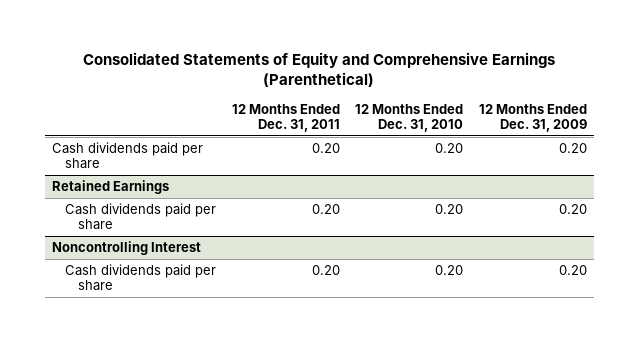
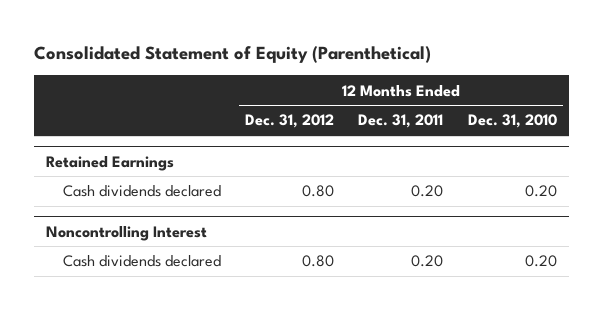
[83,51,556,87] Consolidated Statements of Equity and Comprehensive Earnings (Parenthetical) -> [34,46,432,64] Consolidated Statement of Equity (Parenthetical)
[478,103,587,133] 12 Months Ended Dec. 31, 2009 -> none
none -> [244,114,334,129] Dec. 31, 2012
[52,142,204,170] Cash dividends paid per share -> none
[65,203,217,231] Cash dividends paid per share -> [62,185,221,198] Cash dividends declared
[65,264,217,292] Cash dividends paid per share -> [62,255,221,268] Cash dividends declared

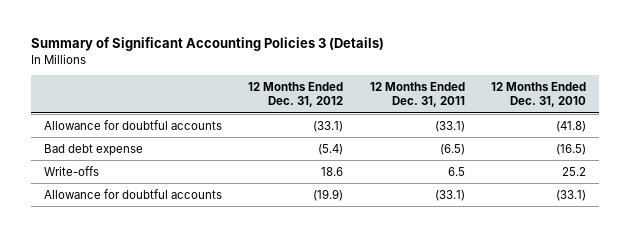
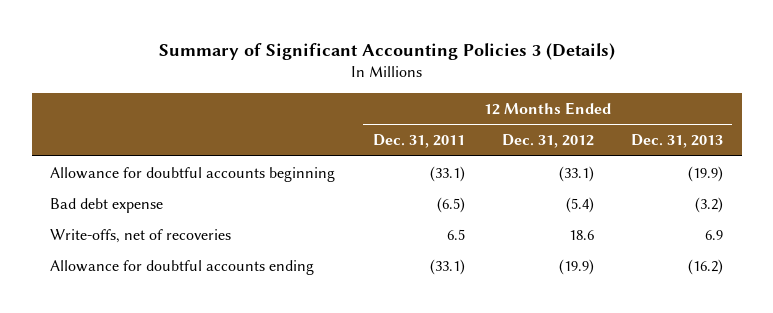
[491,82,587,108] 12 Months Ended Dec. 31, 2010 -> none
none -> [631,134,724,149] Dec. 31, 2013
[43,119,222,130] Allowance for doubtful accounts -> [50,166,336,182] Allowance for doubtful accounts beginning
[43,165,99,176] Write-offs -> [50,228,232,243] Write-offs, net of recoveries
[43,188,222,199] Allowance for doubtful accounts -> [50,259,315,275] Allowance for doubtful accounts ending

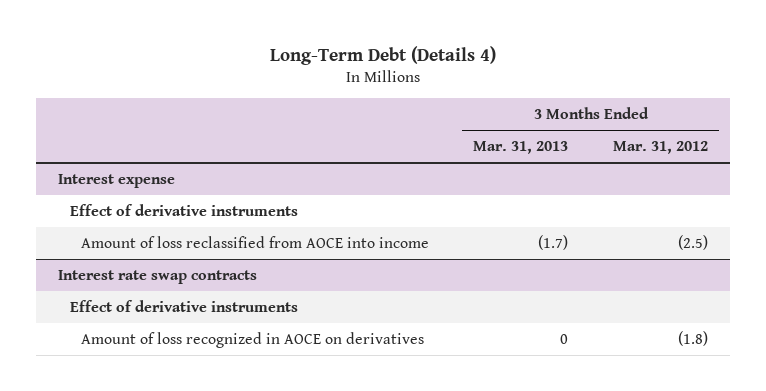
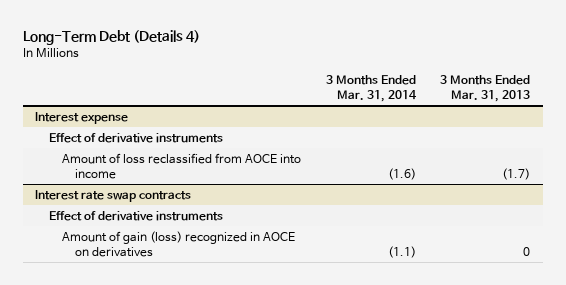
[612,140,708,154] Mar. 31, 2012 -> none
none -> [325,75,417,103] 3 Months Ended Mar. 31, 2014
[81,331,425,348] Amount of loss recognized in AOCE on derivatives -> [61,230,295,257] Amount of gain (loss) recognized in AOCE on derivatives

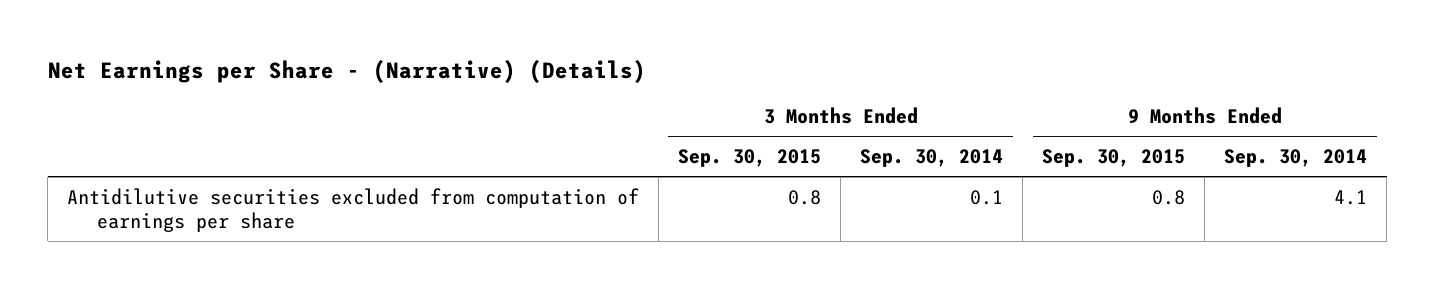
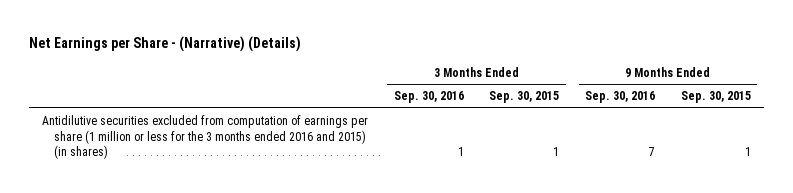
[860,149,1004,168] Sep. 30, 2014 -> none
[1224,149,1368,168] Sep. 30, 2014 -> none
none -> [393,91,464,104] Sep. 30, 2016
none -> [585,91,656,104] Sep. 30, 2016
[67,187,640,233] Antidilutive securities excluded from computation of earnings per share -> [42,115,369,160] Antidilutive securities excluded from computation of earnings per share (1 million or less for the 3 months ended 2016 and 2015) (in shares)
[788,189,822,205] 0.8 -> [553,147,560,157] 1
[1152,189,1186,205] 0.8 -> [744,147,751,157] 1

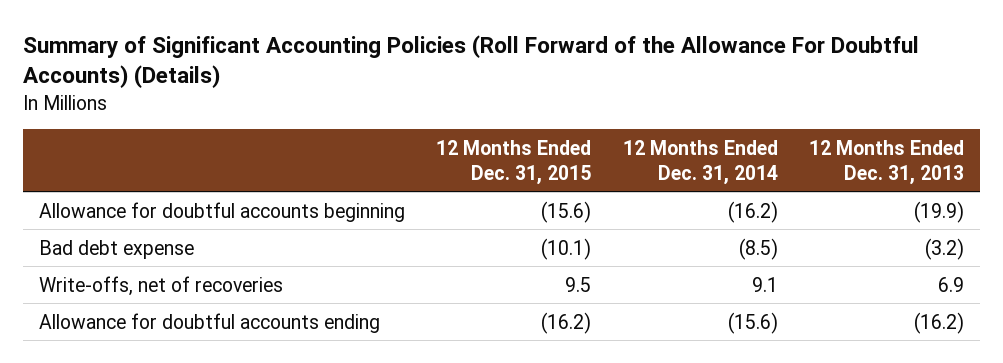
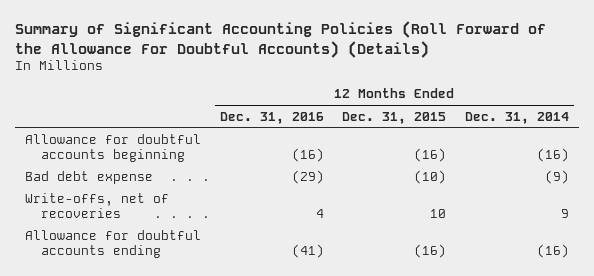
[809,139,965,185] 12 Months Ended Dec. 31, 2013 -> none
none -> [219,111,324,124] Dec. 31, 2016
[541,200,592,223] (15.6) -> [414,147,447,162] (16)
[727,200,778,223] (16.2) -> [537,147,570,162] (16)
[541,237,592,260] (10.1) -> [414,169,447,184] (10)
[738,237,778,260] (8.5) -> [545,169,570,184] (9)
[565,276,592,292] 9.5 -> [430,208,447,218] 10
[751,276,778,292] 9.1 -> [561,208,570,218] 9
[541,311,592,334] (16.2) -> [414,243,447,258] (16)
[727,311,778,334] (15.6) -> [537,243,570,258] (16)

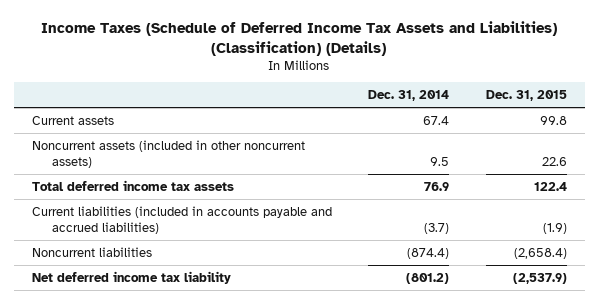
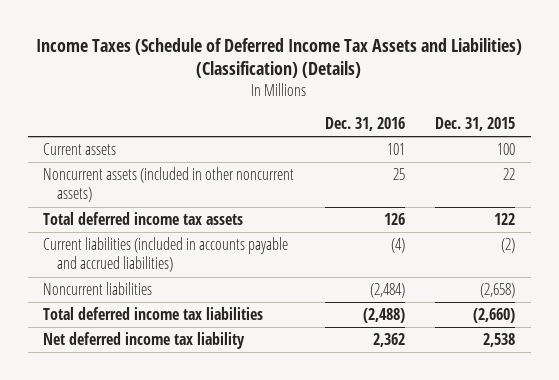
[368,90,450,102] Dec. 31, 2014 -> none
none -> [324,117,405,132] Dec. 31, 2016
[539,115,567,125] 99.8 -> [497,143,516,156] 100
[541,156,567,166] 22.6 -> [503,168,516,181] 22
[533,181,567,191] 122.4 -> [494,213,516,226] 122
[542,222,567,234] (1.9) -> [501,238,516,254] (2)
[513,247,567,259] (2,658.4) -> [480,283,516,299] (2,658)
none -> [43,307,264,321] Total deferred income tax liabilities
[512,272,567,284] (2,537.9) -> [483,333,516,348] 2,538

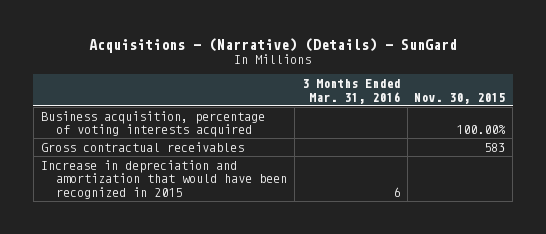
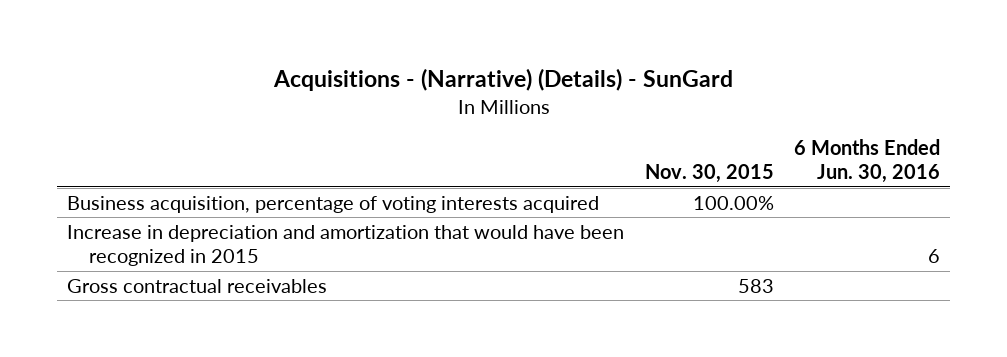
[301,79,400,104] 3 Months Ended Mar. 31, 2016 -> none
none -> [793,138,940,183] 6 Months Ended Jun. 30, 2016
[40,141,244,152] Gross contractual receivables -> [67,278,328,293] Gross contractual receivables

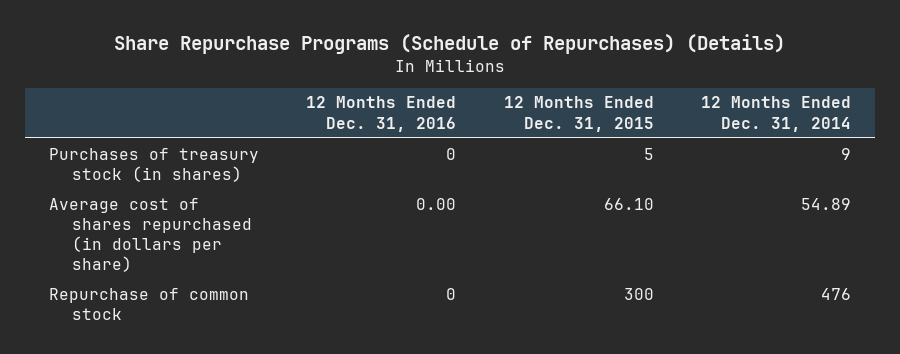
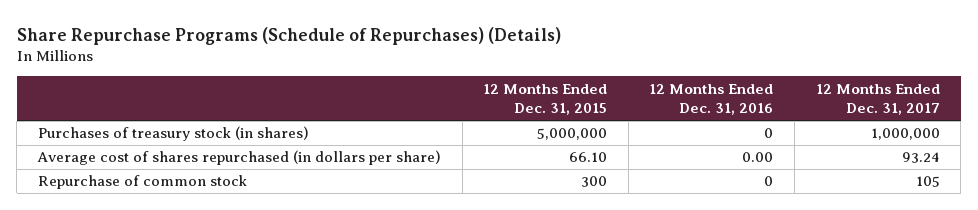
[701,96,852,132] 12 Months Ended Dec. 31, 2014 -> none
none -> [815,83,940,116] 12 Months Ended Dec. 31, 2017
[643,147,654,160] 5 -> [537,128,608,141] 5,000,000

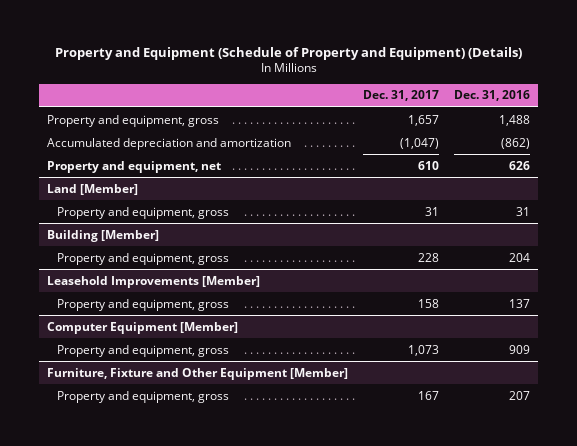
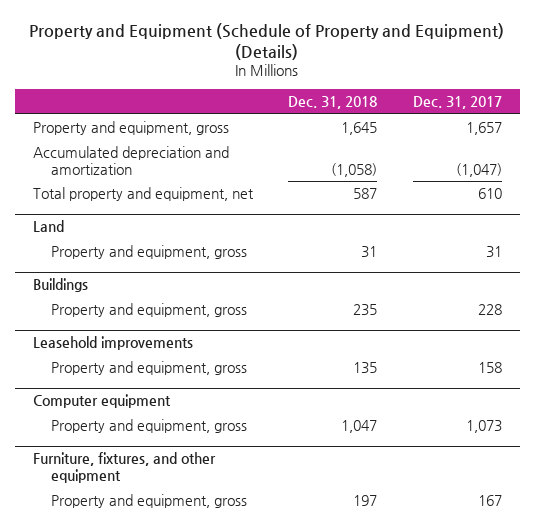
[454,90,531,102] Dec. 31, 2016 -> none
none -> [288,96,378,110] Dec. 31, 2018
[46,160,221,173] Property and equipment, net -> [32,187,254,202] Total property and equipment, net
[46,183,138,195] Land [Member] -> [32,220,64,233] Land
[46,229,159,242] Building [Member] -> [32,278,88,293] Buildings
[46,275,260,288] Leasehold Improvements [Member] -> [32,336,193,351] Leasehold improvements
[46,321,238,334] Computer Equipment [Member] -> [32,394,171,409] Computer equipment
[46,367,348,380] Furniture, Fixture and Other Equipment [Member] -> [32,452,216,484] Furniture, fixtures, and other equipment

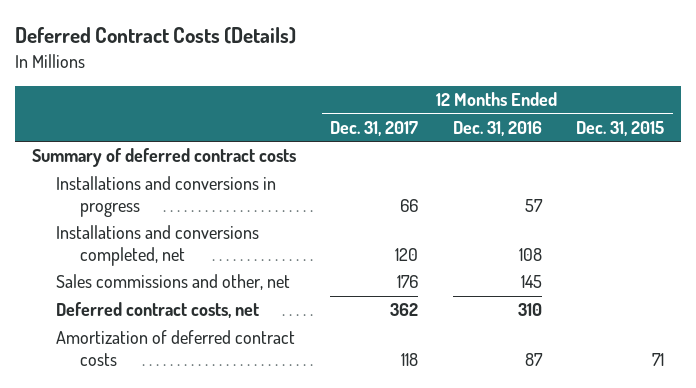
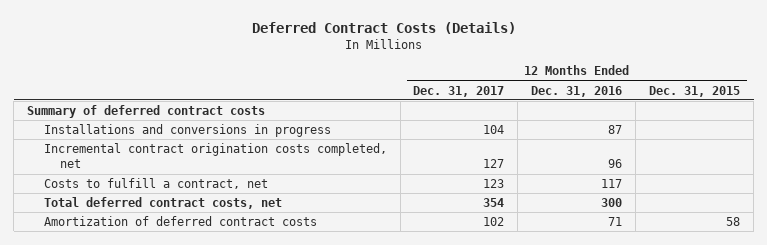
[55,274,290,291] Sales commissions and other, net -> none
[400,199,419,213] 66 -> [483,125,505,135] 104
[524,199,543,213] 57 -> [608,125,623,135] 87
[55,225,259,267] Installations and conversions completed, net -> [43,143,387,169] Incremental contract origination costs completed, net
[395,248,419,262] 120 -> [483,159,505,169] 127
[518,248,542,262] 108 -> [608,159,623,169] 96
none -> [43,178,268,190] Costs to fulfill a contract, net
[55,302,259,319] Deferred contract costs, net -> [43,197,282,210] Total deferred contract costs, net
[390,303,419,317] 362 -> [483,198,505,208] 354
[517,303,542,317] 310 -> [601,198,623,208] 300
[401,353,419,367] 118 -> [483,217,505,227] 102
[524,353,543,367] 87 -> [608,217,623,227] 71
[652,353,665,367] 71 -> [726,217,741,227] 58

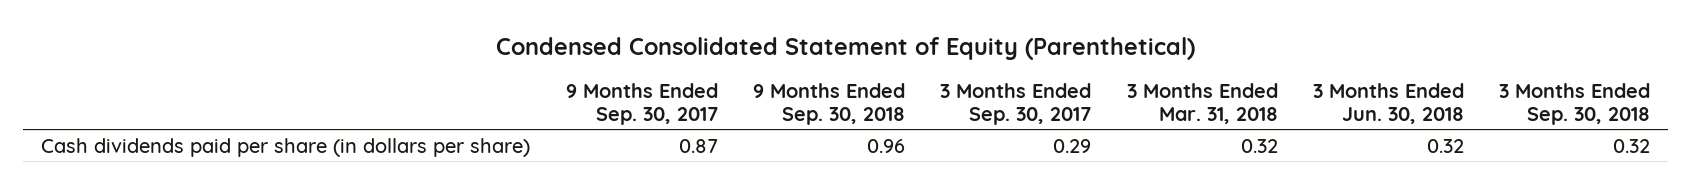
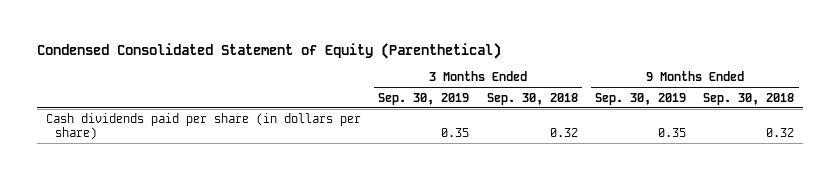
[565,82,718,126] 9 Months Ended Sep. 30, 2017 -> none
[940,82,1092,126] 3 Months Ended Sep. 30, 2017 -> none
[1126,82,1278,125] 3 Months Ended Mar. 31, 2018 -> none
[1313,82,1465,125] 3 Months Ended Jun. 30, 2018 -> none
none -> [378,92,470,105] Sep. 30, 2019
none -> [595,92,687,105] Sep. 30, 2019
[866,138,905,153] 0.96 -> [766,127,795,137] 0.32

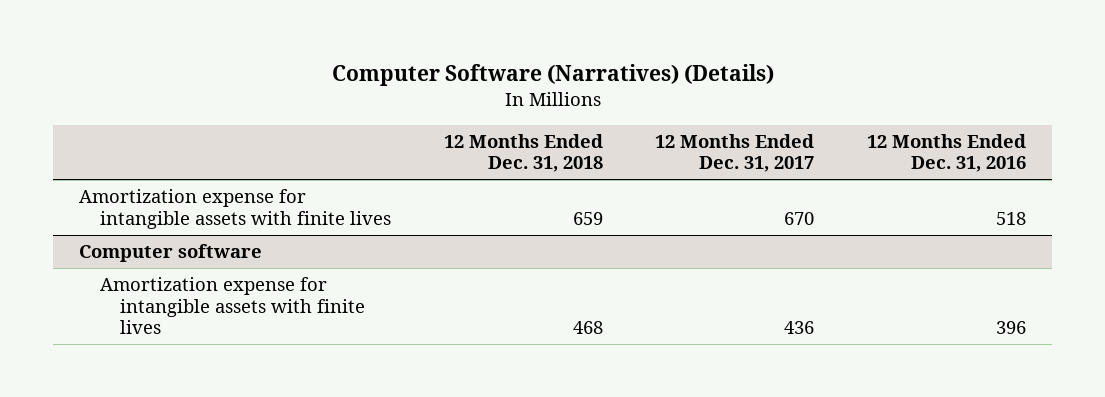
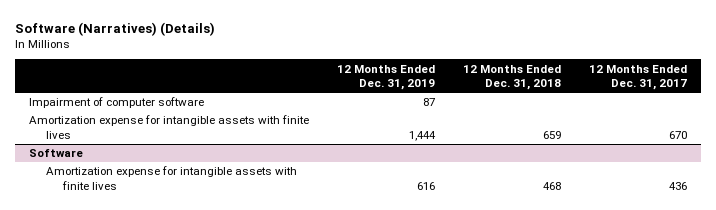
[331,64,774,87] Computer Software (Narratives) (Details) -> [14,21,215,36] Software (Narratives) (Details)
[866,133,1026,173] 12 Months Ended Dec. 31, 2016 -> none
none -> [336,64,435,91] 12 Months Ended Dec. 31, 2019
none -> [28,97,204,109] Impairment of computer software
[79,244,263,263] Computer software -> [28,149,83,158] Software

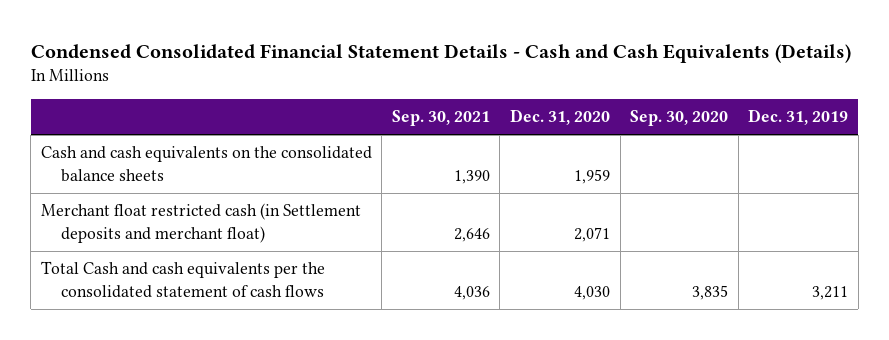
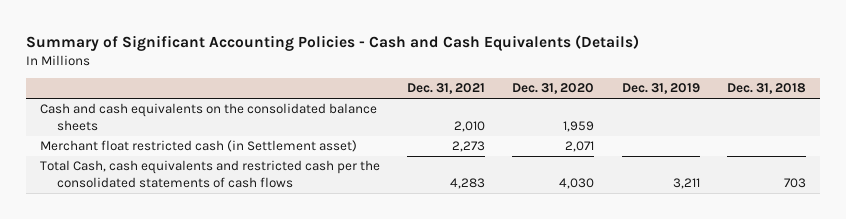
[30,43,851,63] Condensed Consolidated Financial Statement Details - Cash and Cash Equivalents (Details) -> [26,34,640,51] Summary of Significant Accounting Policies - Cash and Cash Equivalents (Details)
[391,110,490,127] Sep. 30, 2021 -> none
[630,110,729,127] Sep. 30, 2020 -> none
none -> [407,83,486,95] Dec. 31, 2021
none -> [727,83,807,95] Dec. 31, 2018
[40,203,361,243] Merchant float restricted cash (in Settlement deposits and merchant float) -> [39,140,357,153] Merchant float restricted cash (in Settlement asset)
[40,261,325,298] Total Cash and cash equivalents per the consolidated statement of cash flows -> [39,160,380,189] Total Cash, cash equivalents and restricted cash per the consolidated statements of cash flows

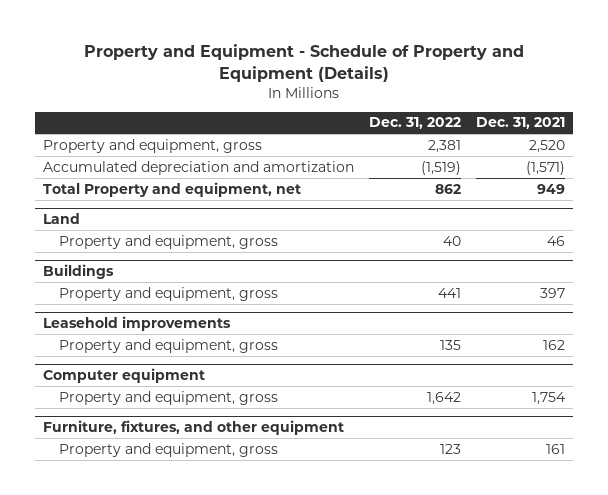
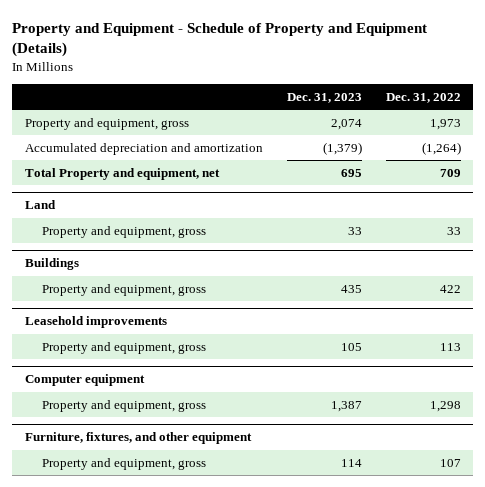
[476,117,566,130] Dec. 31, 2021 -> none
none -> [286,93,362,104] Dec. 31, 2023
[428,139,462,153] 2,381 -> [429,118,461,130] 1,973
[421,160,462,175] (1,519) -> [421,141,461,155] (1,264)
[435,183,462,194] 862 -> [439,168,461,177] 709
[443,235,462,246] 40 -> [446,226,461,235] 33
[438,287,462,298] 441 -> [439,284,461,293] 422
[440,339,462,350] 135 -> [439,342,461,351] 113
[427,391,462,405] 1,642 -> [429,400,461,412] 1,298
[440,443,462,454] 123 -> [439,458,461,467] 107

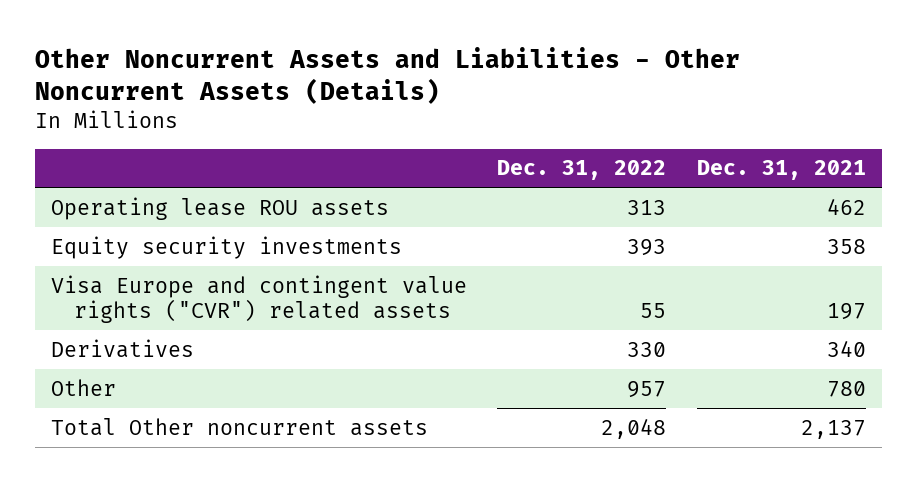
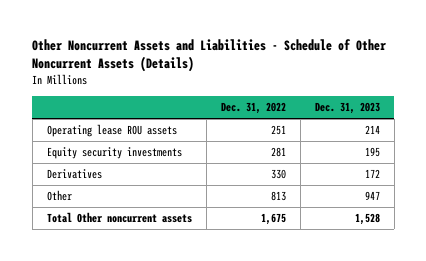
[35,46,741,104] Other Noncurrent Assets and Liabilities - Other Noncurrent Assets (Details) -> [32,39,387,73] Other Noncurrent Assets and Liabilities - Schedule of Other Noncurrent Assets (Details)
[697,160,867,181] Dec. 31, 2021 -> none
none -> [314,102,380,115] Dec. 31, 2023
[50,274,467,324] Visa Europe and contingent value rights ("CVR") related assets -> none
[627,199,667,215] 313 -> [270,125,286,136] 251
[627,238,667,256] 393 -> [270,147,286,158] 281
[627,380,667,398] 957 -> [270,191,286,202] 813
[601,417,667,439] 2,048 -> [260,213,286,226] 1,675

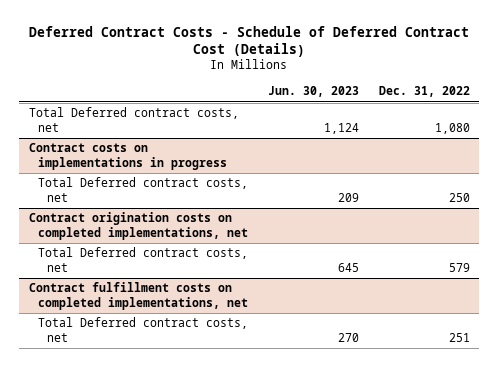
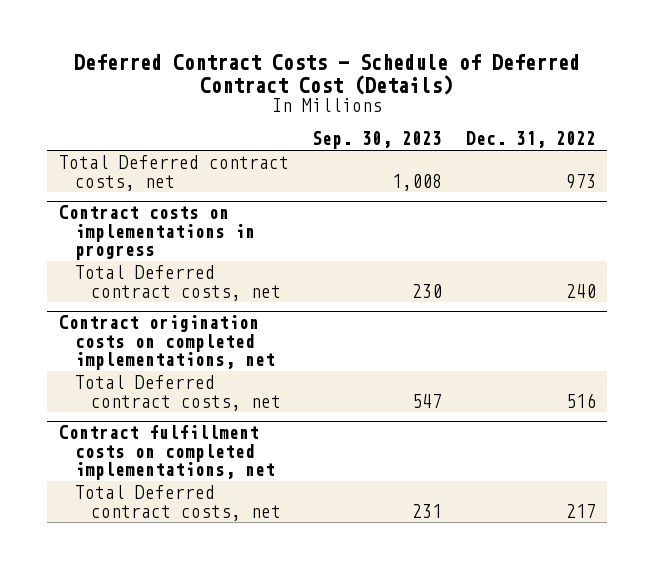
[267,86,359,98] Jun. 30, 2023 -> none
none -> [312,131,443,150] Sep. 30, 2023
[434,122,470,134] 1,080 -> [565,173,596,189] 973
[448,192,470,202] 250 -> [565,283,596,298] 240
[448,262,470,272] 579 -> [565,392,596,408] 516
[448,332,470,342] 251 -> [565,503,596,518] 217

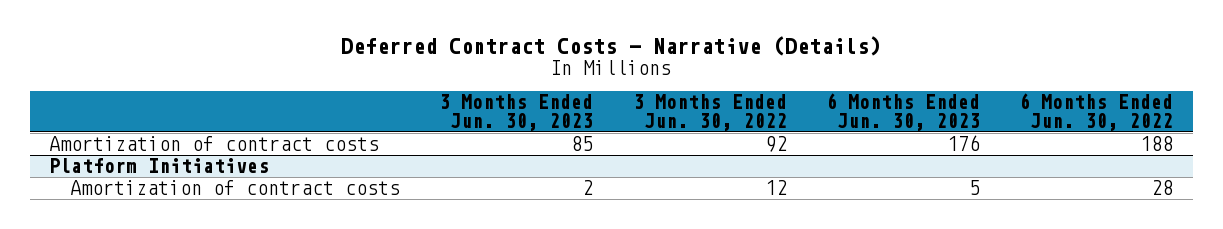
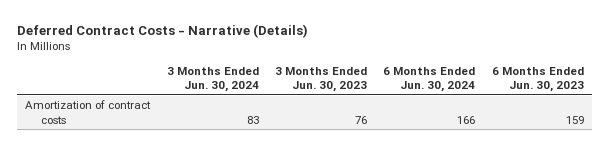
[632,94,787,131] 3 Months Ended Jun. 30, 2022 -> none
[1019,93,1174,131] 6 Months Ended Jun. 30, 2022 -> none
none -> [166,66,259,93] 3 Months Ended Jun. 30, 2024
none -> [383,66,476,93] 6 Months Ended Jun. 30, 2024
[49,158,270,174] Platform Initiatives -> none
[70,180,401,196] Amortization of contract costs -> none
[571,136,594,152] 85 -> [354,115,367,124] 76
[947,135,981,152] 176 -> [565,115,584,124] 159

